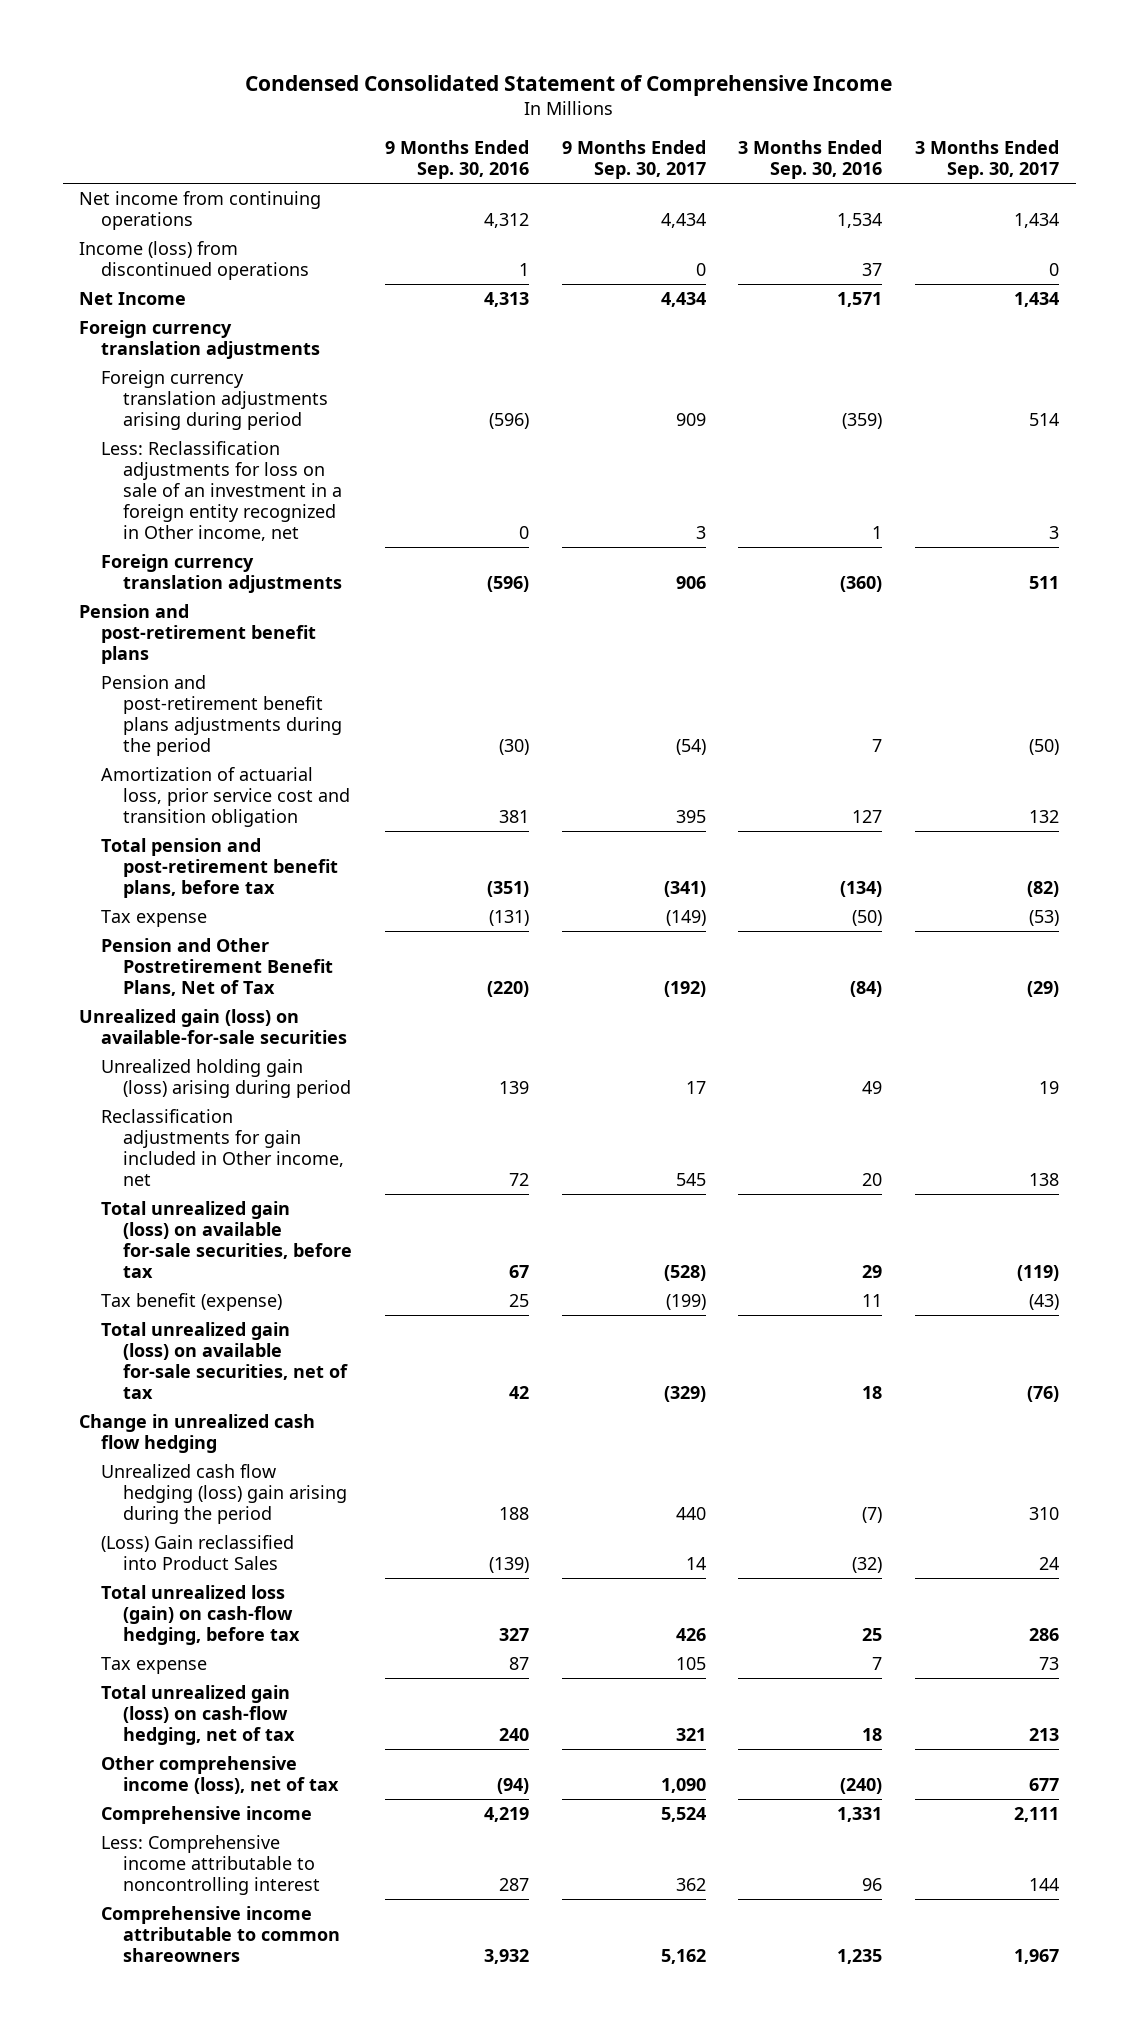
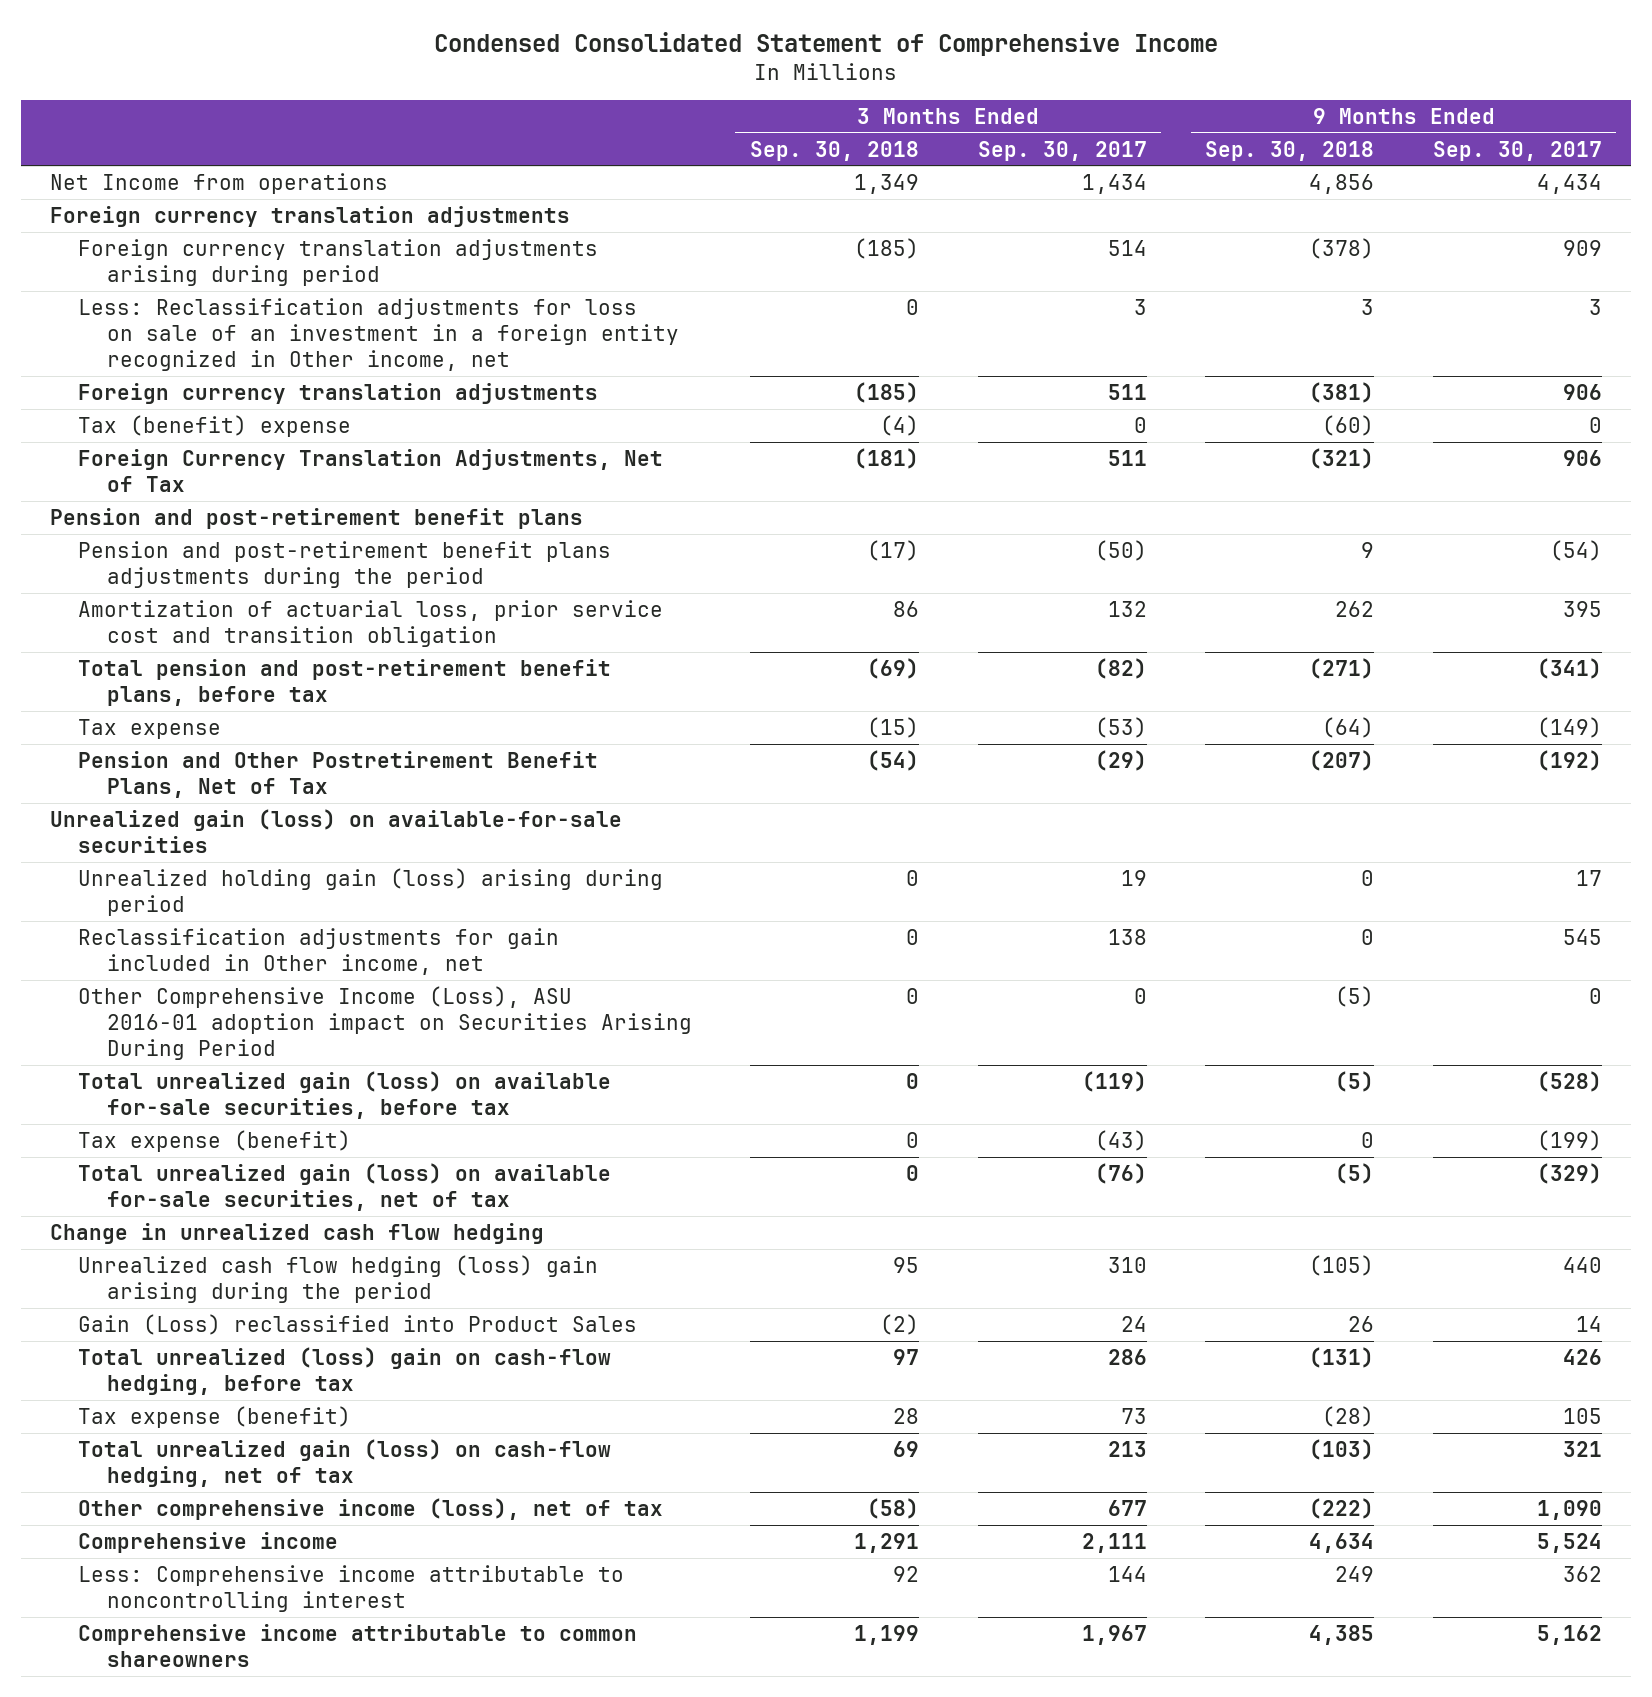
[384,140,529,180] 9 Months Ended Sep. 30, 2016 -> none
[738,140,883,180] 3 Months Ended Sep. 30, 2016 -> none
none -> [750,140,920,161] Sep. 30, 2018
none -> [1205,140,1375,161] Sep. 30, 2018
[79,240,310,280] Income (loss) from discontinued operations -> none
[79,291,187,305] Net Income -> none
[79,190,322,230] Net income from continuing operations -> [50,172,389,194] Net Income from operations
none -> [78,414,352,437] Tax (benefit) expense
none -> [78,448,664,492] Foreign Currency Translation Adjustments, Net of Tax
none -> [78,985,692,1061] Other Comprehensive Income (Loss), ASU 2016-01 adoption impact on Securities Arising During Period
[101,1292,283,1311] Tax benefit (expense) -> [78,1129,352,1152] Tax expense (benefit)
[101,1534,295,1570] (Loss) Gain reclassified into Product Sales -> [78,1313,638,1335] Gain (Loss) reclassified into Product Sales
[101,1584,300,1646] Total unrealized loss (gain) on cash-flow hedging, before tax -> [78,1346,612,1395] Total unrealized (loss) gain on cash-flow hedging, before tax
[101,1656,208,1674] Tax expense -> [78,1405,352,1428] Tax expense (benefit)

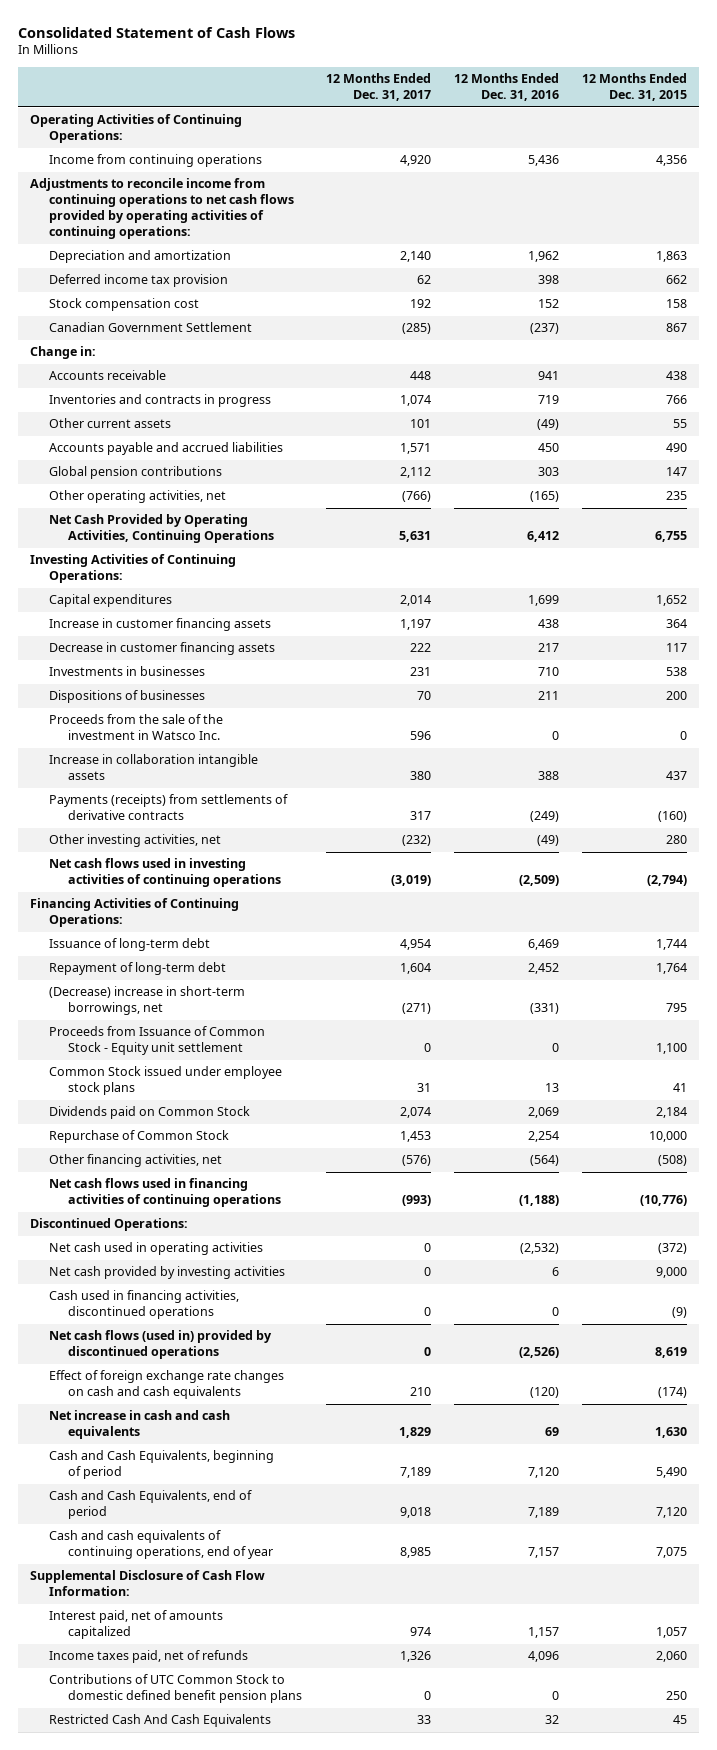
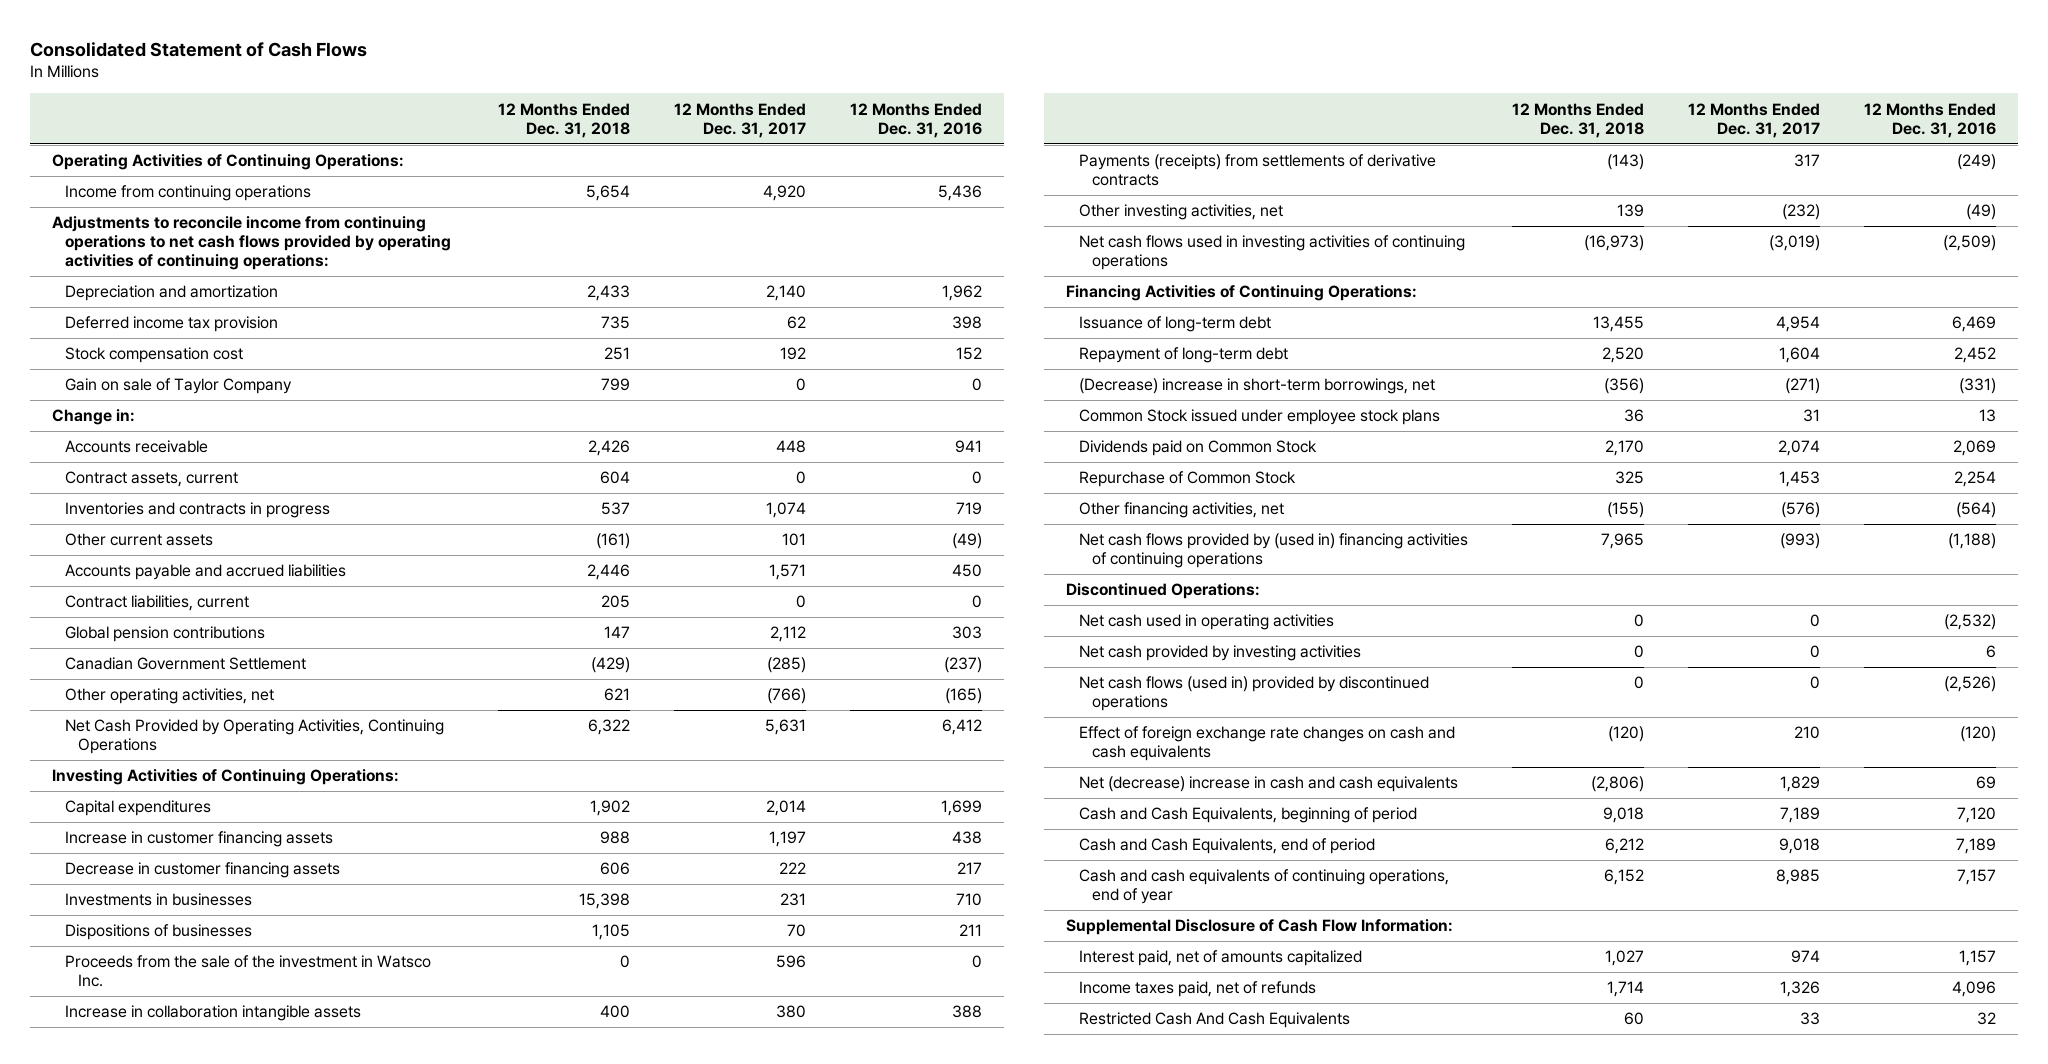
[582,73,688,102] 12 Months Ended Dec. 31, 2015 -> none
none -> [498,102,631,138] 12 Months Ended Dec. 31, 2018
none -> [65,378,293,395] Gain on sale of Taylor Company
none -> [65,471,239,488] Contract assets, current
none -> [65,595,250,612] Contract liabilities, current
[49,322,253,333] Canadian Government Settlement -> [65,657,307,671] Canadian Government Settlement
[49,1026,266,1056] Proceeds from Issuance of Common Stock - Equity unit settlement -> none
[49,1178,282,1208] Net cash flows used in financing activities of continuing operations -> [1079,533,1469,569] Net cash flows provided by (used in) financing activities of continuing operations
[49,1290,240,1320] Cash used in financing activities, discontinued operations -> none
[49,1410,231,1440] Net increase in cash and cash equivalents -> [1079,776,1459,793] Net (decrease) increase in cash and cash equivalents
[49,1674,303,1704] Contributions of UTC Common Stock to domestic defined benefit pension plans -> none

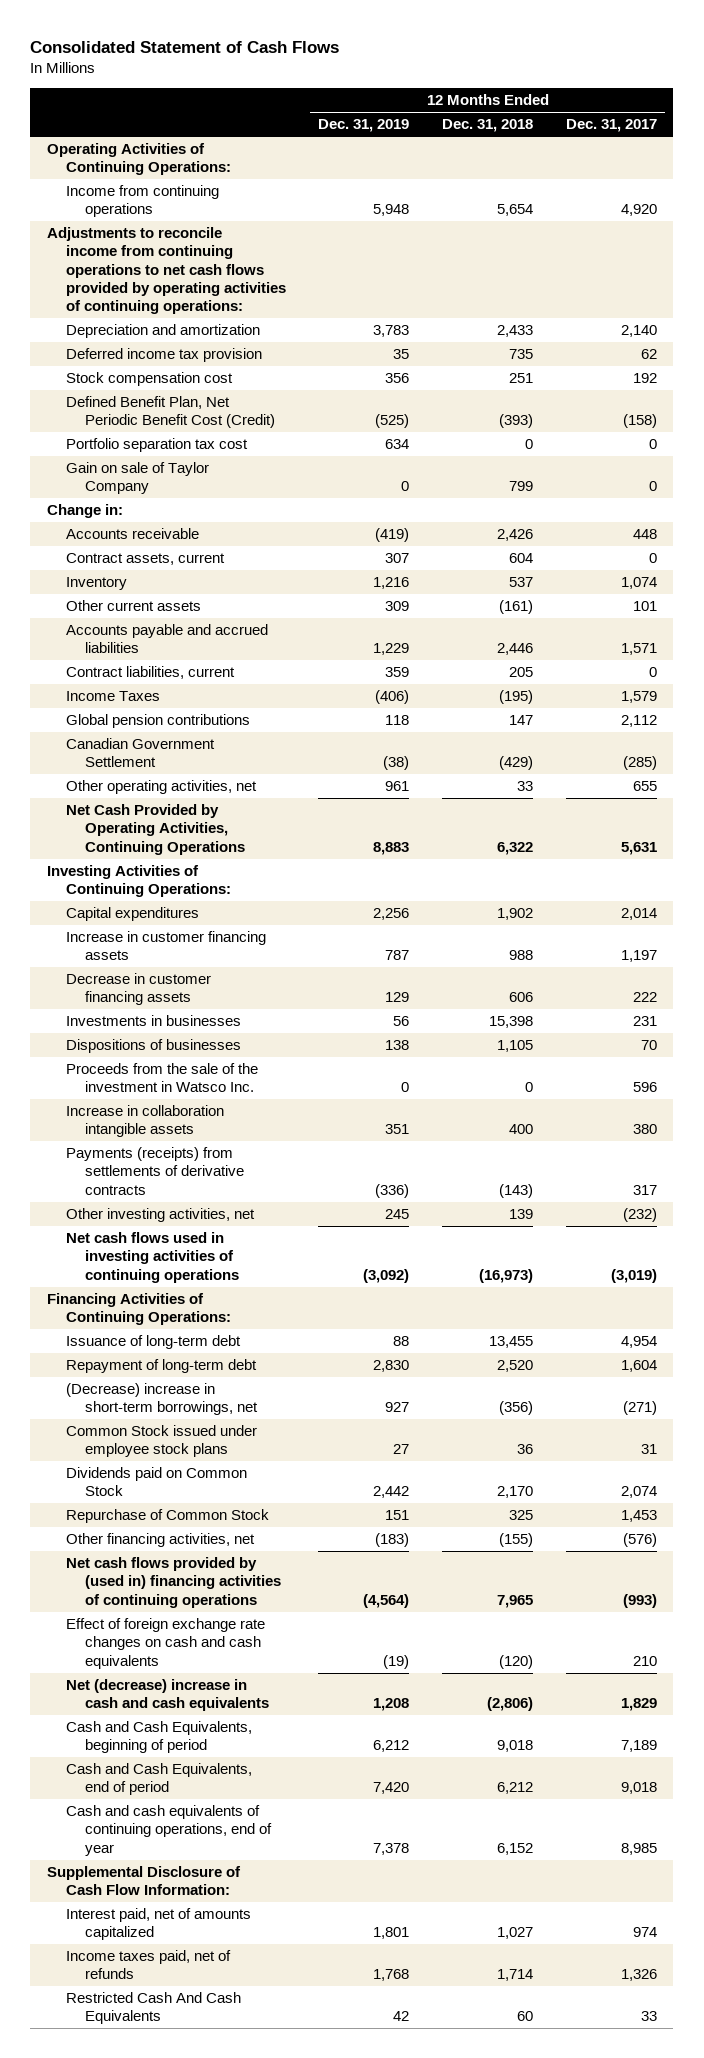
[850,102,983,138] 12 Months Ended Dec. 31, 2016 -> none
none -> [318,119,410,133] Dec. 31, 2019
none -> [65,396,275,429] Defined Benefit Plan, Net Periodic Benefit Cost (Credit)
none -> [65,438,248,453] Portfolio separation tax cost
[65,502,331,519] Inventories and contracts in progress -> [65,577,127,591] Inventory
none -> [65,691,160,702] Income Taxes
[604,688,631,702] 621 -> [517,781,534,792] 33
[767,688,807,705] (766) -> [633,781,658,792] 655
[1066,583,1261,600] Discontinued Operations: -> none
[1079,614,1335,631] Net cash used in operating activities -> none
[1079,645,1362,662] Net cash provided by investing activities -> none
[1079,676,1430,712] Net cash flows (used in) provided by discontinued operations -> none

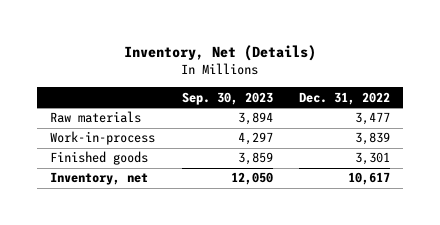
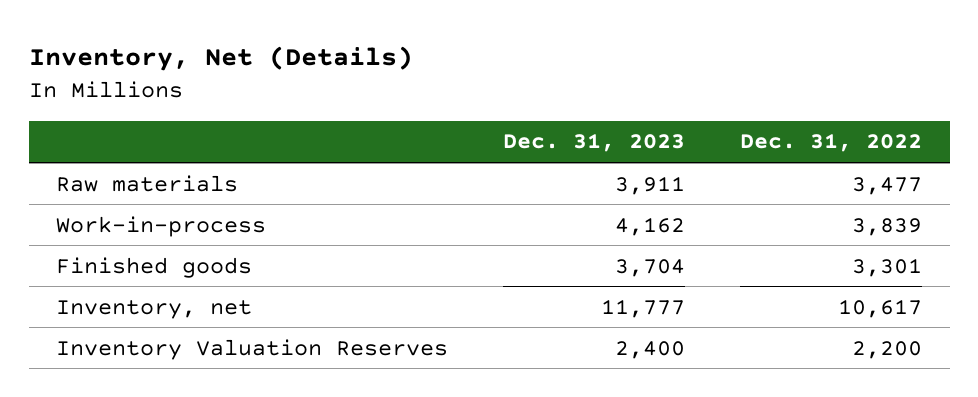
[181,91,273,105] Sep. 30, 2023 -> none
none -> [503,133,686,153] Dec. 31, 2023
none -> [56,338,449,360] Inventory Valuation Reserves

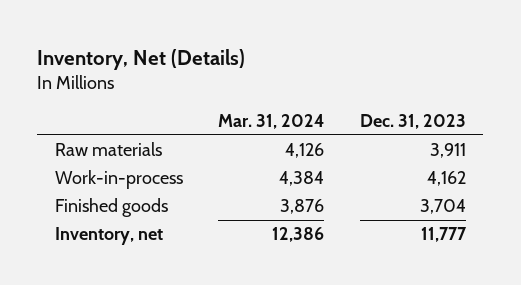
[740,133,923,153] Dec. 31, 2022 -> none
none -> [218,114,325,130] Mar. 31, 2024
[56,338,449,360] Inventory Valuation Reserves -> none

